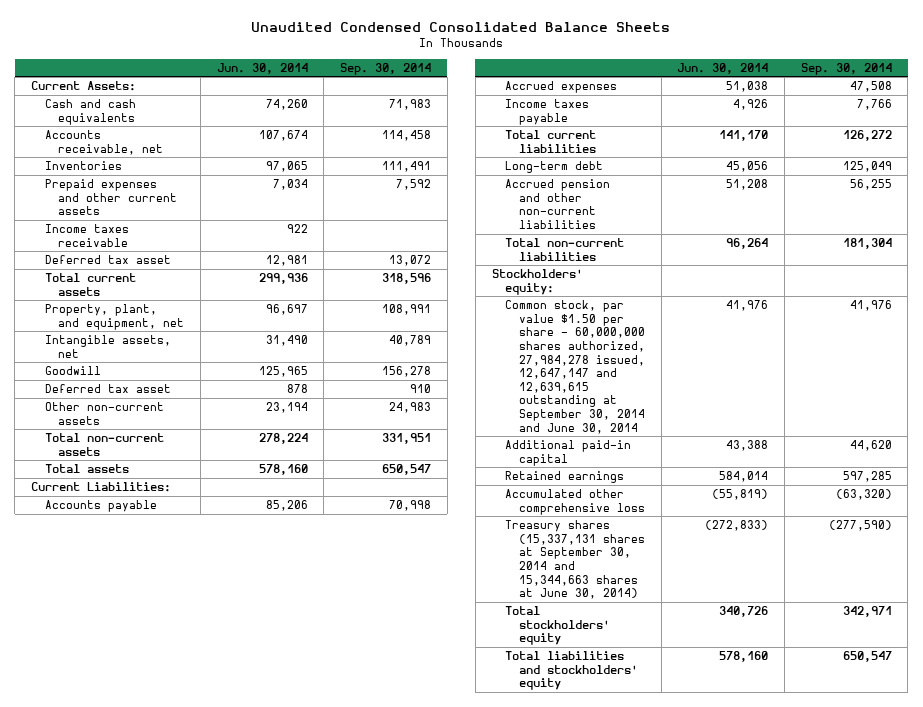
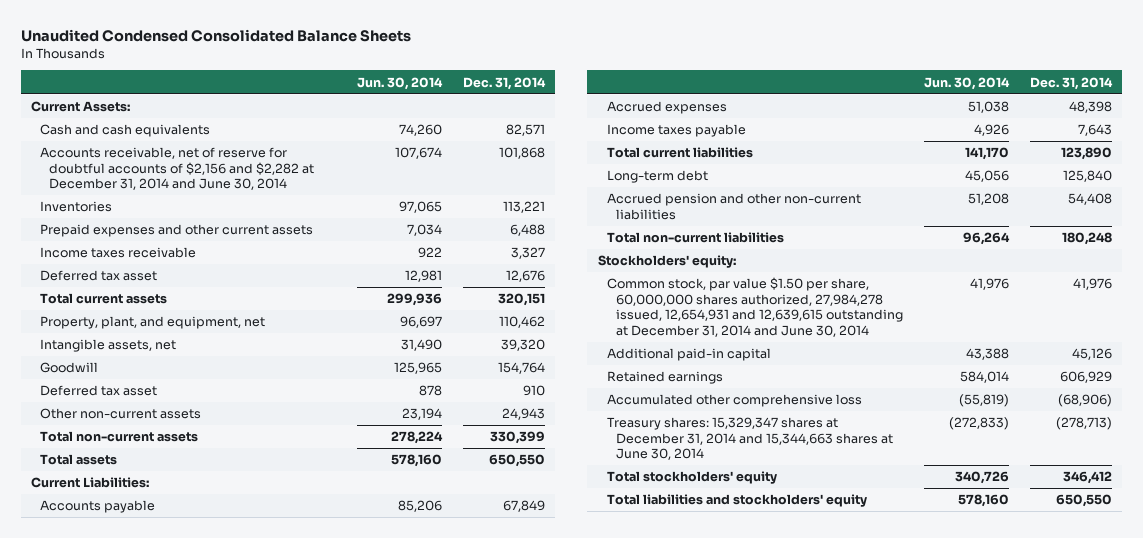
[340,62,432,75] Sep. 30, 2014 -> none
none -> [463,76,547,90] Dec. 31, 2014
[44,130,164,155] Accounts receivable, net -> [40,147,315,191] Accounts receivable, net of reserve for doubtful accounts of $2,156 and $2,282 at December 31, 2014 and June 30, 2014
[505,300,645,434] Common stock, par value $1.50 per share - 60,000,000 shares authorized, 27,984,278 issued, 12,647,147 and 12,639,615 outstanding at September 30, 2014 and June 30, 2014 -> [606,277,903,337] Common stock, par value $1.50 per share, 60,000,000 shares authorized, 27,984,278 issued, 12,654,931 and 12,639,615 outstanding at December 31, 2014 and June 30, 2014
[505,520,645,600] Treasury shares (15,337,131 shares at September 30, 2014 and 15,344,663 shares at June 30, 2014) -> [606,417,893,461] Treasury shares: 15,329,347 shares at December 31, 2014 and 15,344,663 shares at June 30, 2014

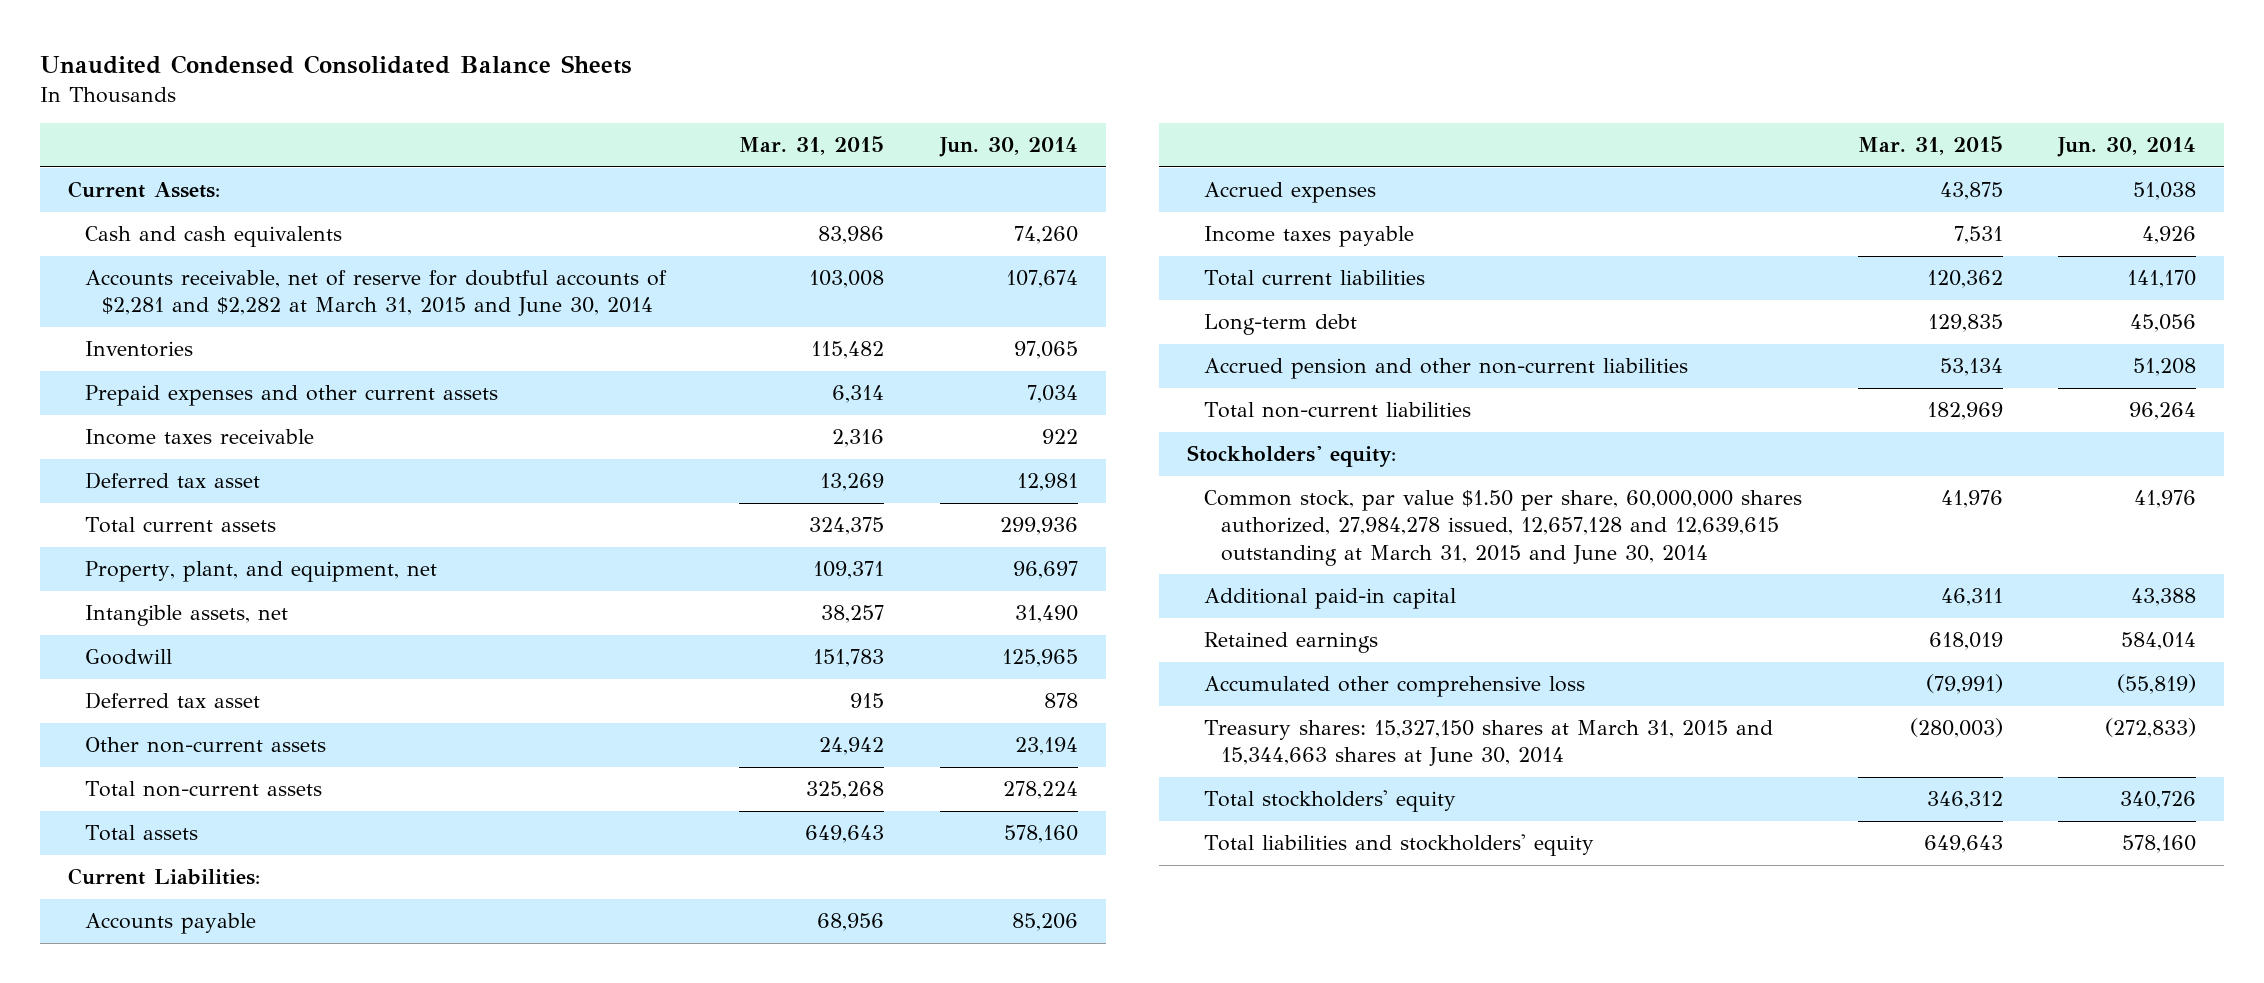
[463,76,547,90] Dec. 31, 2014 -> none
none -> [738,136,884,156] Mar. 31, 2015
[40,147,315,191] Accounts receivable, net of reserve for doubtful accounts of $2,156 and $2,282 at December 31, 2014 and June 30, 2014 -> [84,270,667,317] Accounts receivable, net of reserve for doubtful accounts of $2,281 and $2,282 at March 31, 2015 and June 30, 2014
[606,277,903,337] Common stock, par value $1.50 per share, 60,000,000 shares authorized, 27,984,278 issued, 12,654,931 and 12,639,615 outstanding at December 31, 2014 and June 30, 2014 -> [1203,490,1802,566] Common stock, par value $1.50 per share, 60,000,000 shares authorized, 27,984,278 issued, 12,657,128 and 12,639,615 outstanding at March 31, 2015 and June 30, 2014
[606,417,893,461] Treasury shares: 15,329,347 shares at December 31, 2014 and 15,344,663 shares at June 30, 2014 -> [1203,720,1773,767] Treasury shares: 15,327,150 shares at March 31, 2015 and 15,344,663 shares at June 30, 2014

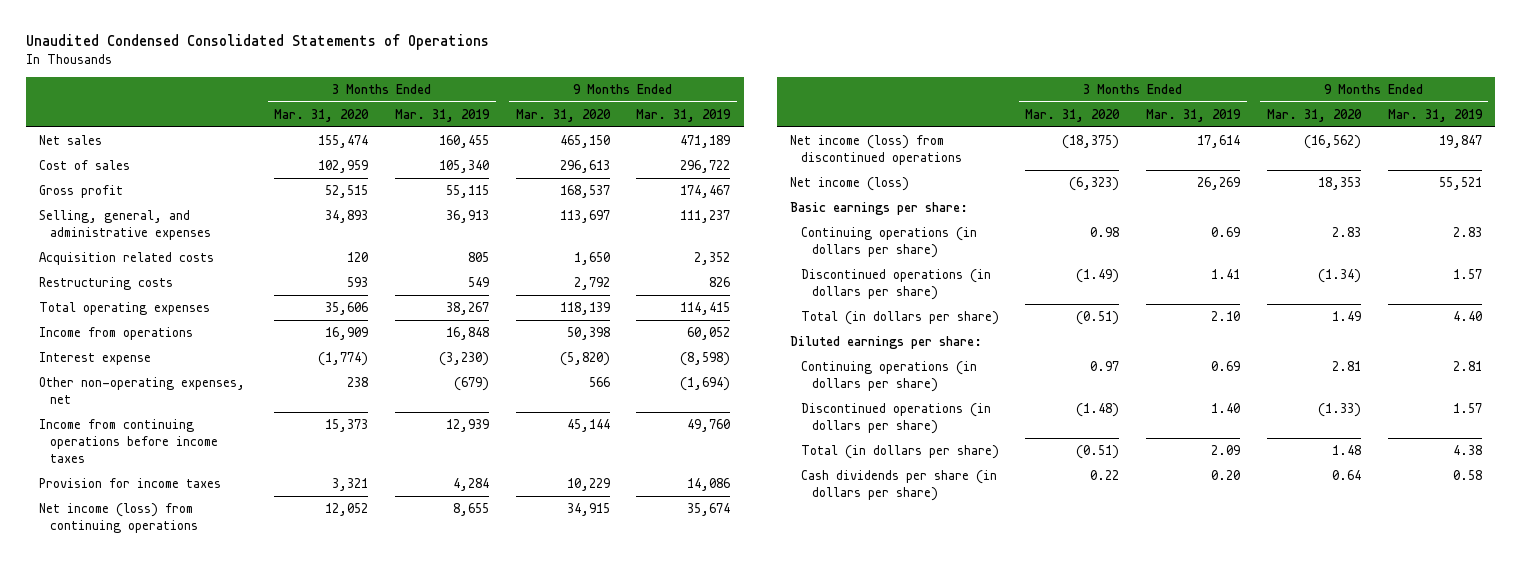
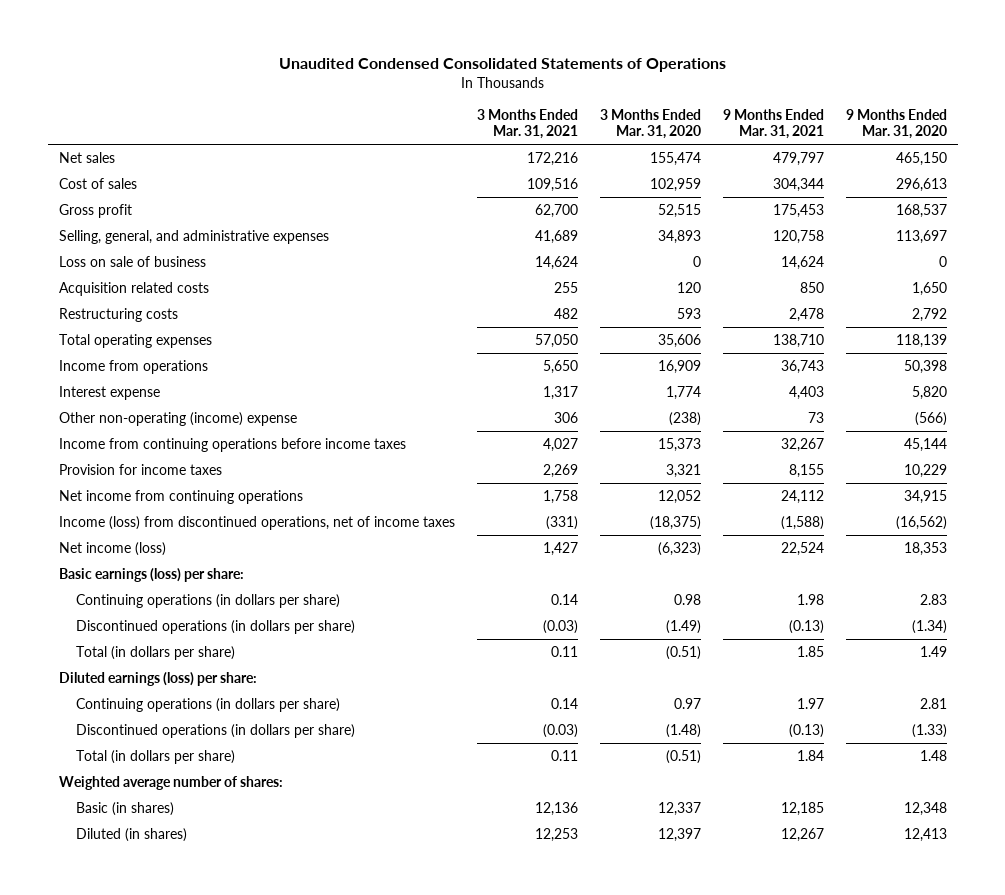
[395,108,491,122] Mar. 31, 2019 -> none
[636,108,732,122] Mar. 31, 2019 -> none
none -> [476,108,578,140] 3 Months Ended Mar. 31, 2021
none -> [722,108,824,140] 9 Months Ended Mar. 31, 2021
none -> [58,256,206,268] Loss on sale of business
[38,377,245,404] Other non-operating expenses, net -> none
[318,352,369,367] (1,774) -> [665,386,701,401] 1,774
[559,352,610,367] (5,820) -> [911,386,947,401] 5,820
none -> [58,412,297,427] Other non-operating (income) expense
[38,503,198,533] Net income (loss) from continuing operations -> [58,490,303,505] Net income from continuing operations
[789,135,962,165] Net income (loss) from discontinued operations -> [58,516,455,531] Income (loss) from discontinued operations, net of income taxes
[789,202,968,216] Basic earnings per share: -> [58,568,244,583] Basic earnings (loss) per share:
[789,336,982,350] Diluted earnings per share: -> [58,672,257,687] Diluted earnings (loss) per share:
[800,470,997,501] Cash dividends per share (in dollars per share) -> none
none -> [58,776,283,791] Weighted average number of shares:
none -> [76,802,175,817] Basic (in shares)
none -> [76,828,188,843] Diluted (in shares)

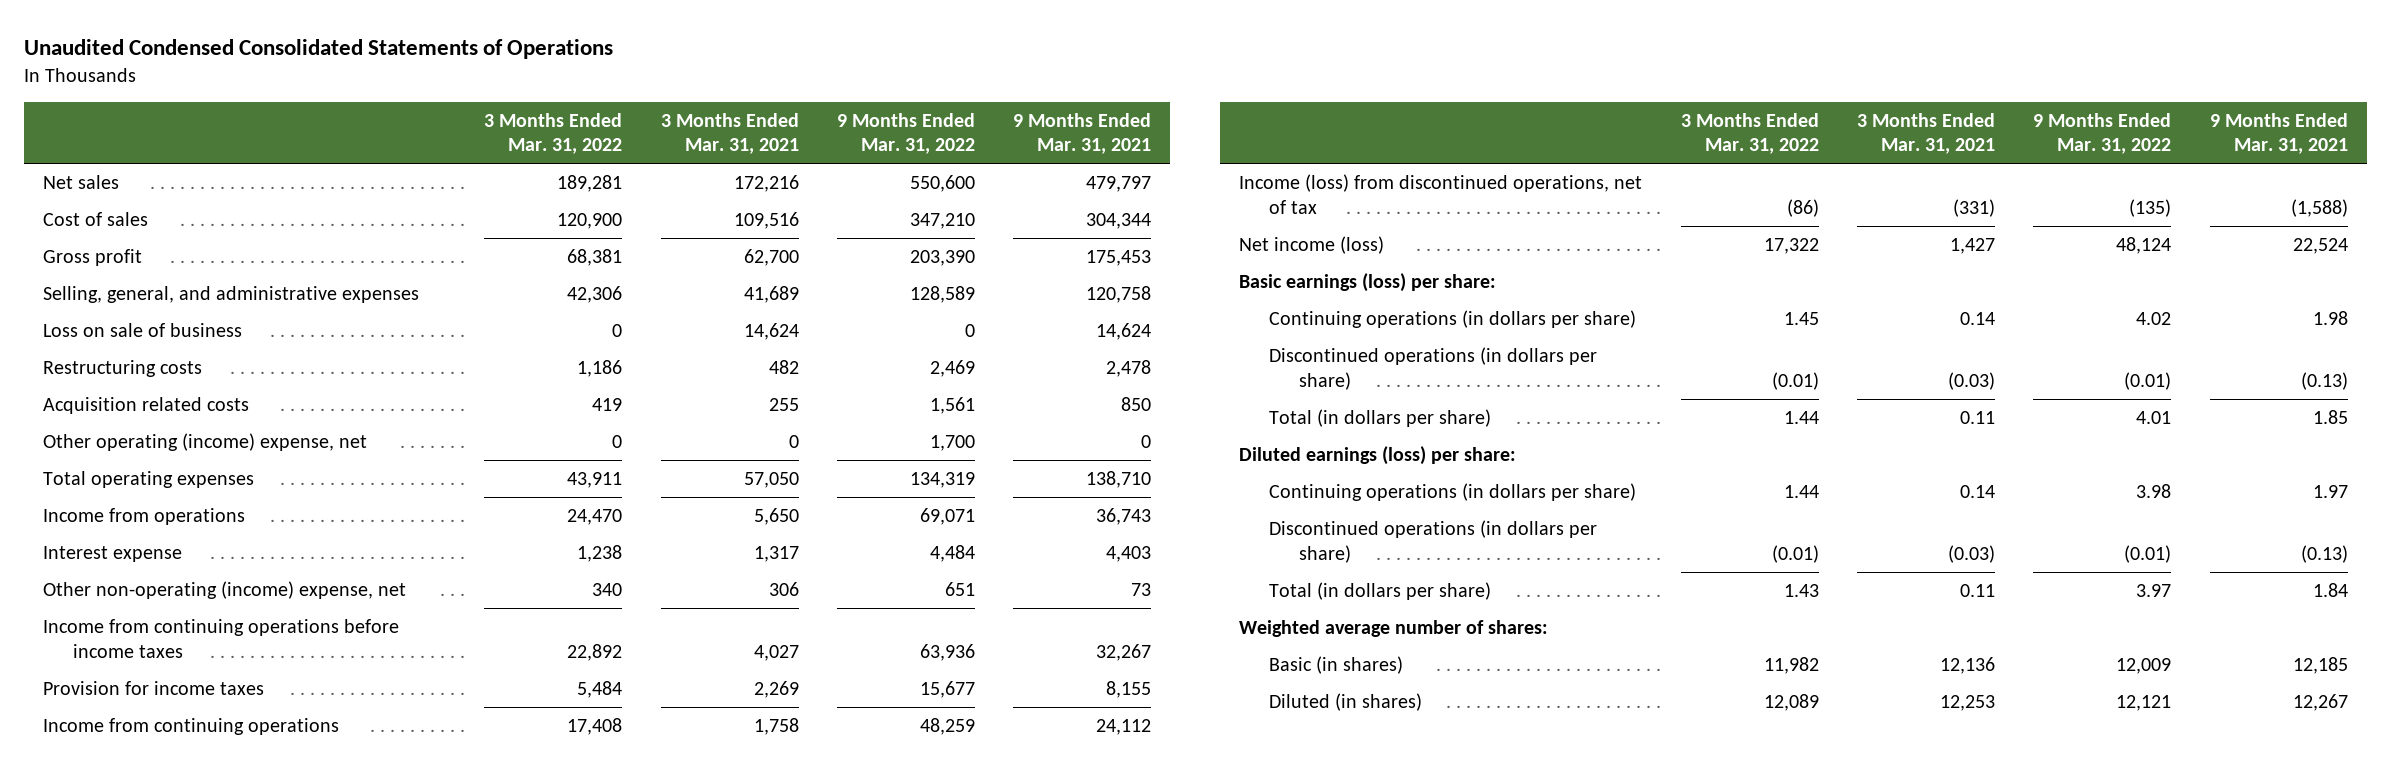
[599,108,701,140] 3 Months Ended Mar. 31, 2020 -> none
[845,108,947,140] 9 Months Ended Mar. 31, 2020 -> none
none -> [484,112,623,155] 3 Months Ended Mar. 31, 2022
none -> [836,112,975,155] 9 Months Ended Mar. 31, 2022
[58,282,209,297] Acquisition related costs -> [42,397,249,415] Acquisition related costs
none -> [42,433,367,452] Other operating (income) expense, net
[58,412,297,427] Other non-operating (income) expense -> [42,581,406,600] Other non-operating (income) expense, net
[58,490,303,505] Net income from continuing operations -> [42,718,339,736] Income from continuing operations
[58,516,455,531] Income (loss) from discontinued operations, net of income taxes -> [1239,174,1643,214] Income (loss) from discontinued operations, net of tax

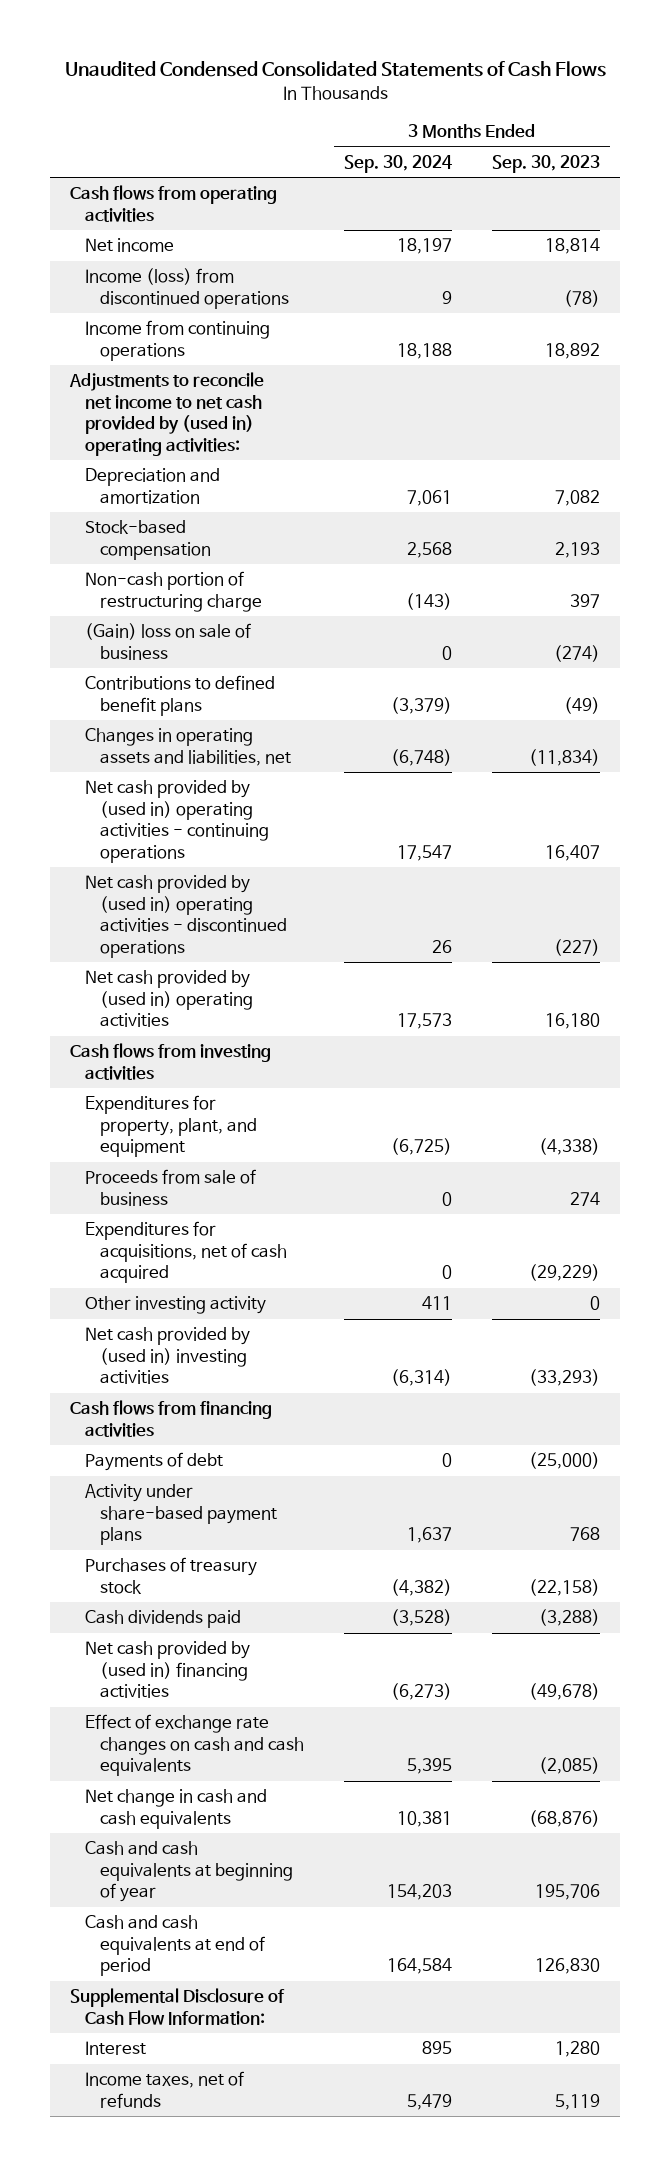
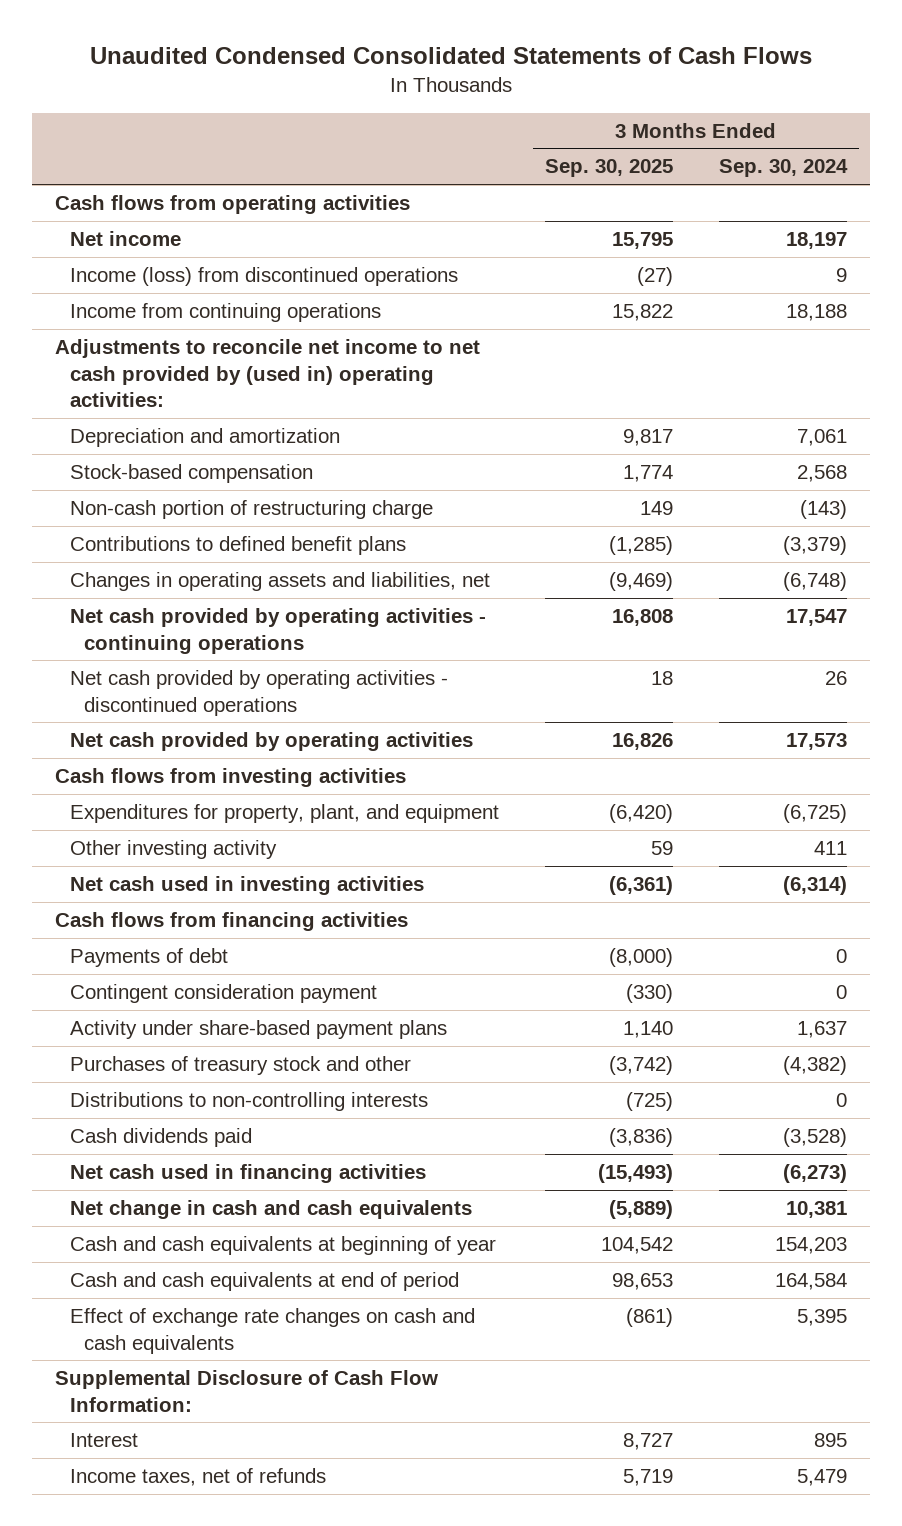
[491,154,600,173] Sep. 30, 2023 -> none
none -> [544,159,673,178] Sep. 30, 2025
[84,623,251,660] (Gain) loss on sale of business -> none
[84,780,269,864] Net cash provided by (used in) operating activities - continuing operations -> [69,607,486,654] Net cash provided by operating activities - continuing operations
[84,875,287,959] Net cash provided by (used in) operating activities - discontinued operations -> [69,669,448,716] Net cash provided by operating activities - discontinued operations
[84,970,253,1028] Net cash provided by (used in) operating activities -> [69,731,473,751] Net cash provided by operating activities
[84,1169,256,1206] Proceeds from sale of business -> none
[84,1221,287,1284] Expenditures for acquisitions, net of cash acquired -> none
[84,1327,250,1385] Net cash provided by (used in) investing activities -> [69,875,424,895] Net cash used in investing activities
none -> [69,983,377,1003] Contingent consideration payment
[84,1557,257,1594] Purchases of treasury stock -> [69,1055,411,1075] Purchases of treasury stock and other
none -> [69,1091,428,1111] Distributions to non-controlling interests
[84,1641,250,1699] Net cash provided by (used in) financing activities -> [69,1163,426,1183] Net cash used in financing activities
[84,1714,304,1777] Effect of exchange rate changes on cash and cash equivalents -> [69,1307,475,1354] Effect of exchange rate changes on cash and cash equivalents

